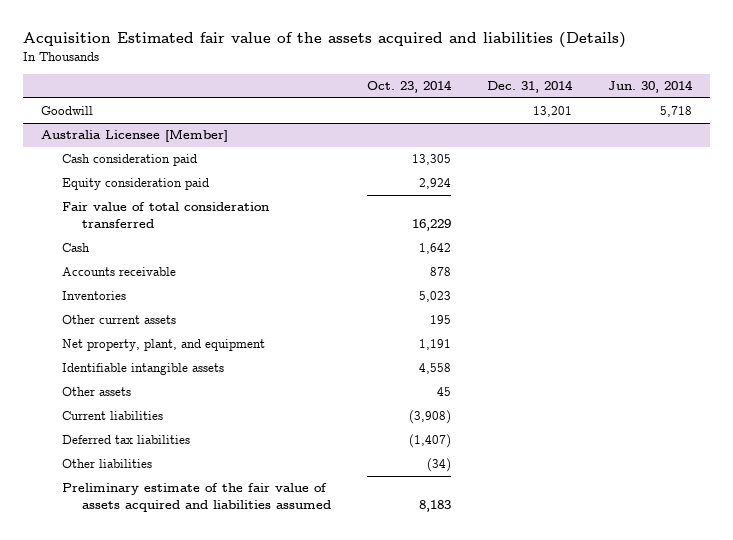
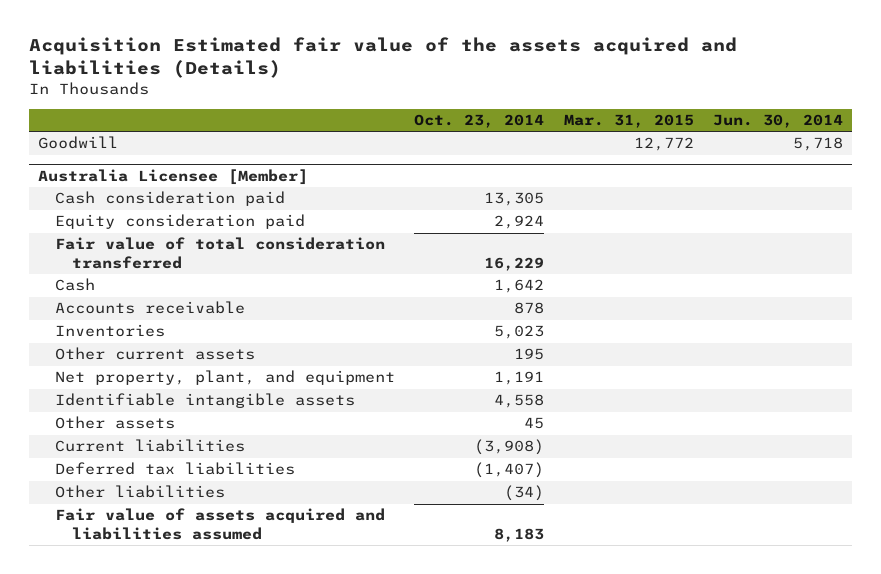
[487,80,574,94] Dec. 31, 2014 -> none
none -> [563,114,694,129] Mar. 31, 2015
[61,483,332,513] Preliminary estimate of the fair value of assets acquired and liabilities assumed -> [54,508,385,540] Fair value of assets acquired and liabilities assumed

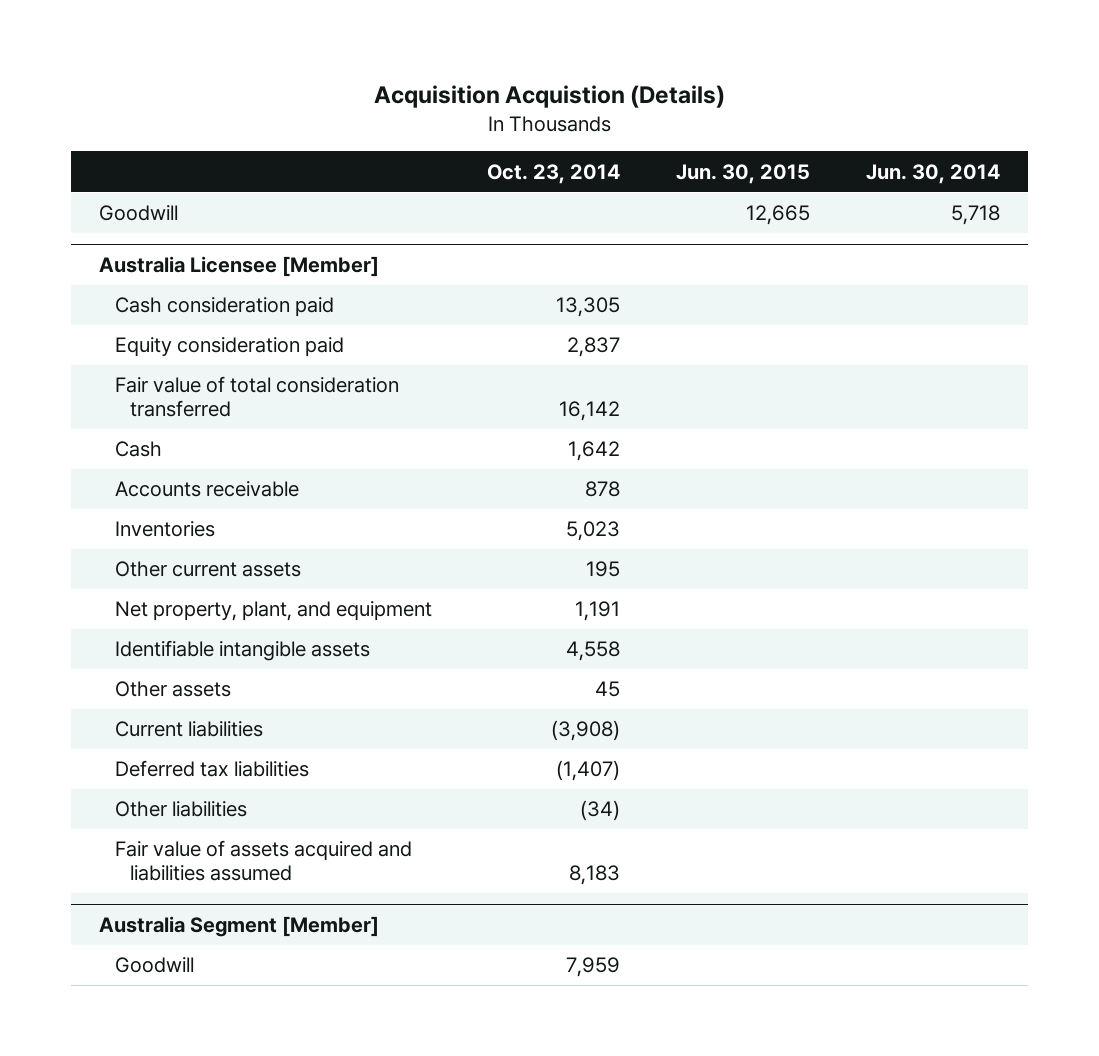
[28,37,737,79] Acquisition Estimated fair value of the assets acquired and liabilities (Details) -> [373,85,725,109] Acquisition Acquistion (Details)
[563,114,694,129] Mar. 31, 2015 -> none
none -> [676,163,811,184] Jun. 30, 2015
[494,215,545,230] 2,924 -> [567,337,621,358] 2,837
[484,256,545,271] 16,229 -> [559,401,621,422] 16,142
none -> [99,916,380,938] Australia Segment [Member]
none -> [114,957,194,974] Goodwill

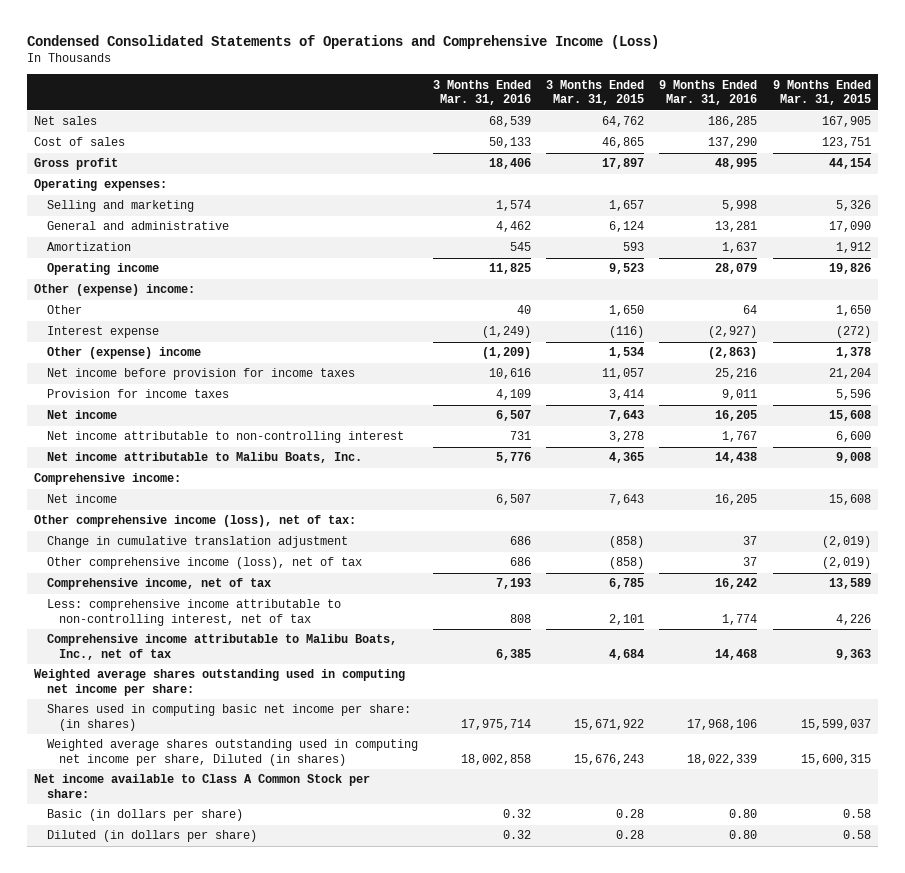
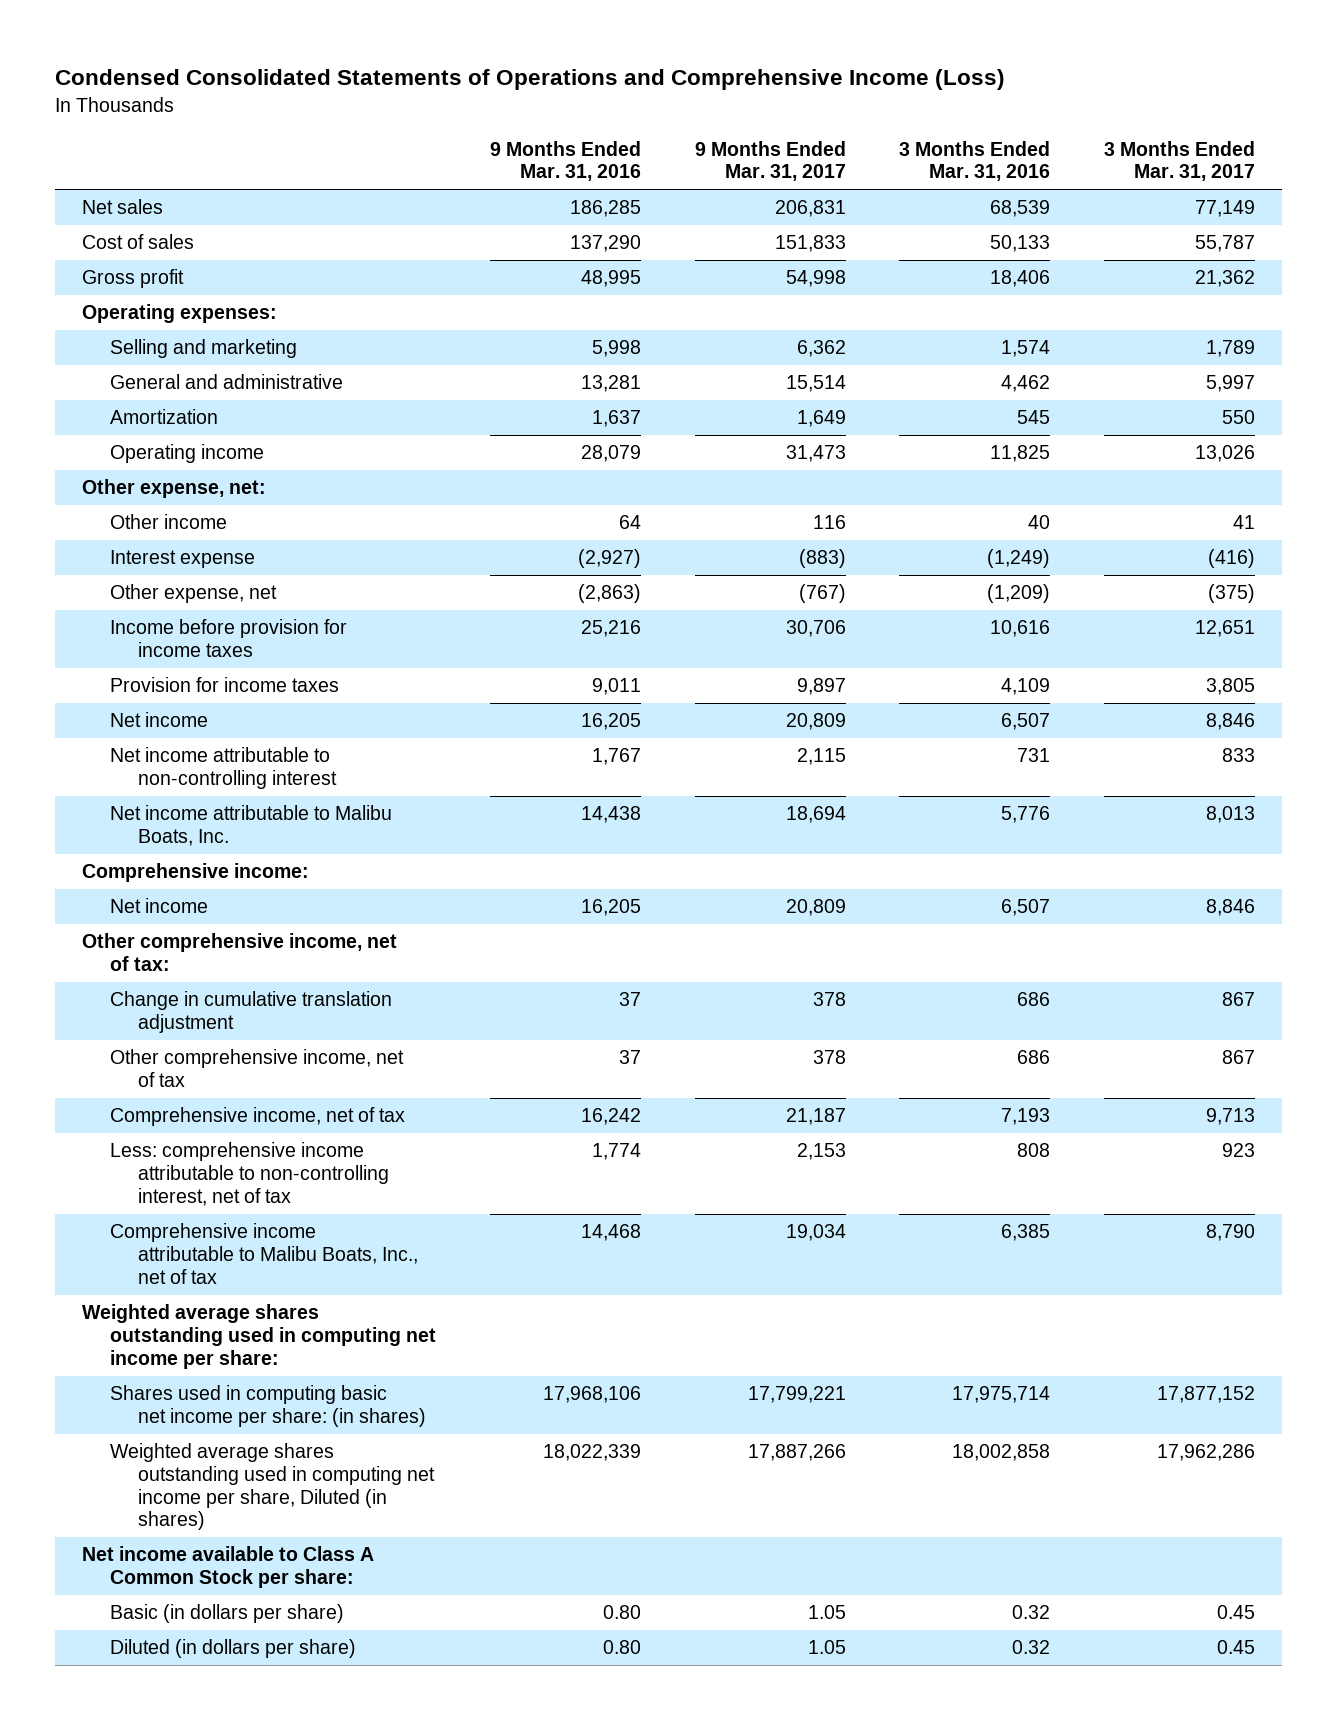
[546,79,645,106] 3 Months Ended Mar. 31, 2015 -> none
[772,79,871,106] 9 Months Ended Mar. 31, 2015 -> none
none -> [694,140,846,182] 9 Months Ended Mar. 31, 2017
none -> [1104,140,1256,182] 3 Months Ended Mar. 31, 2017
[34,284,196,297] Other (expense) income: -> [81,479,266,499] Other expense, net:
[46,305,82,315] Other -> [109,514,227,530] Other income
[46,347,201,360] Other (expense) income -> [109,584,277,604] Other expense, net
[46,368,355,381] Net income before provision for income taxes -> [109,619,347,658] Income before provision for income taxes
[34,515,357,528] Other comprehensive income (loss), net of tax: -> [81,933,397,972] Other comprehensive income, net of tax:
[46,557,362,570] Other comprehensive income (loss), net of tax -> [109,1049,404,1088] Other comprehensive income, net of tax

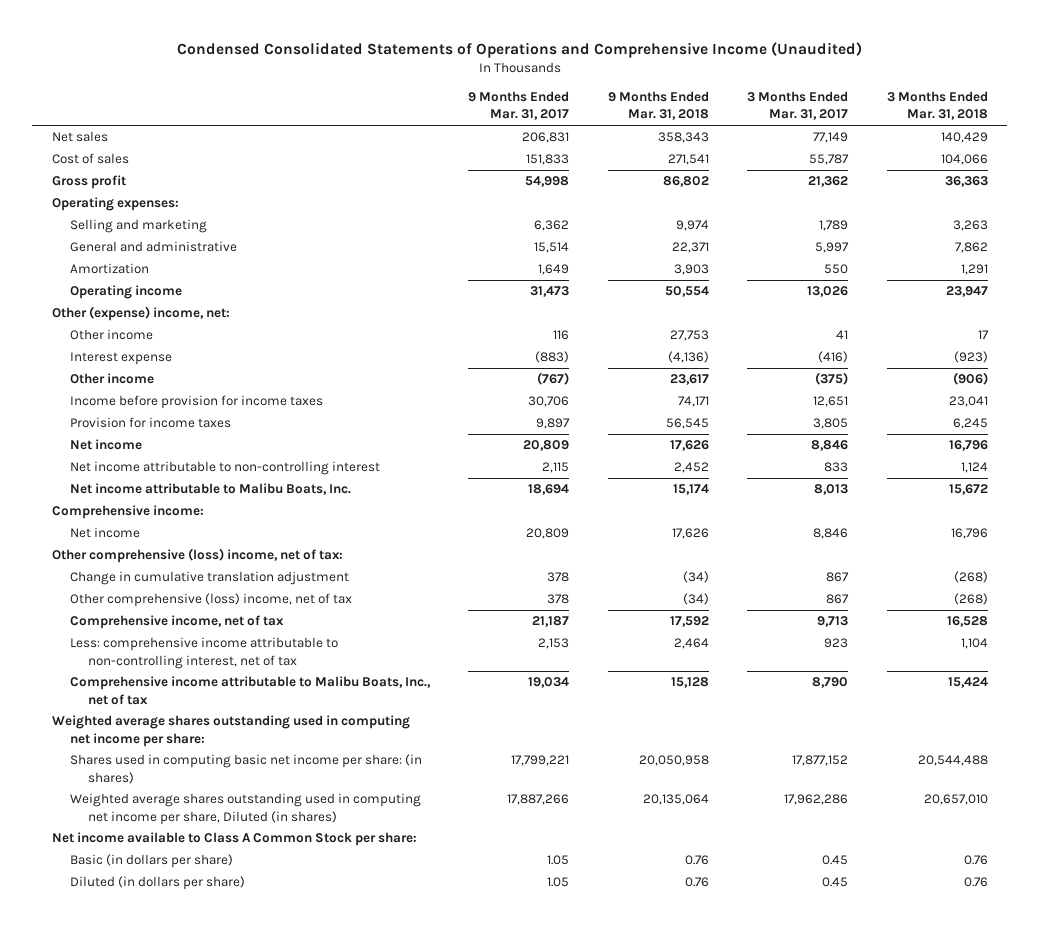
[54,69,1005,91] Condensed Consolidated Statements of Operations and Comprehensive Income (Loss) -> [176,41,862,58] Condensed Consolidated Statements of Operations and Comprehensive Income (Unaudited)
[489,140,641,182] 9 Months Ended Mar. 31, 2016 -> none
[899,140,1051,182] 3 Months Ended Mar. 31, 2016 -> none
none -> [607,91,709,121] 9 Months Ended Mar. 31, 2018
none -> [886,91,988,121] 3 Months Ended Mar. 31, 2018
[81,479,266,499] Other expense, net: -> [51,306,230,322] Other (expense) income, net:
[109,584,277,604] Other expense, net -> [69,373,154,385] Other income
[81,933,397,972] Other comprehensive income, net of tax: -> [51,548,343,564] Other comprehensive (loss) income, net of tax:
[109,1049,404,1088] Other comprehensive income, net of tax -> [69,593,352,608] Other comprehensive (loss) income, net of tax

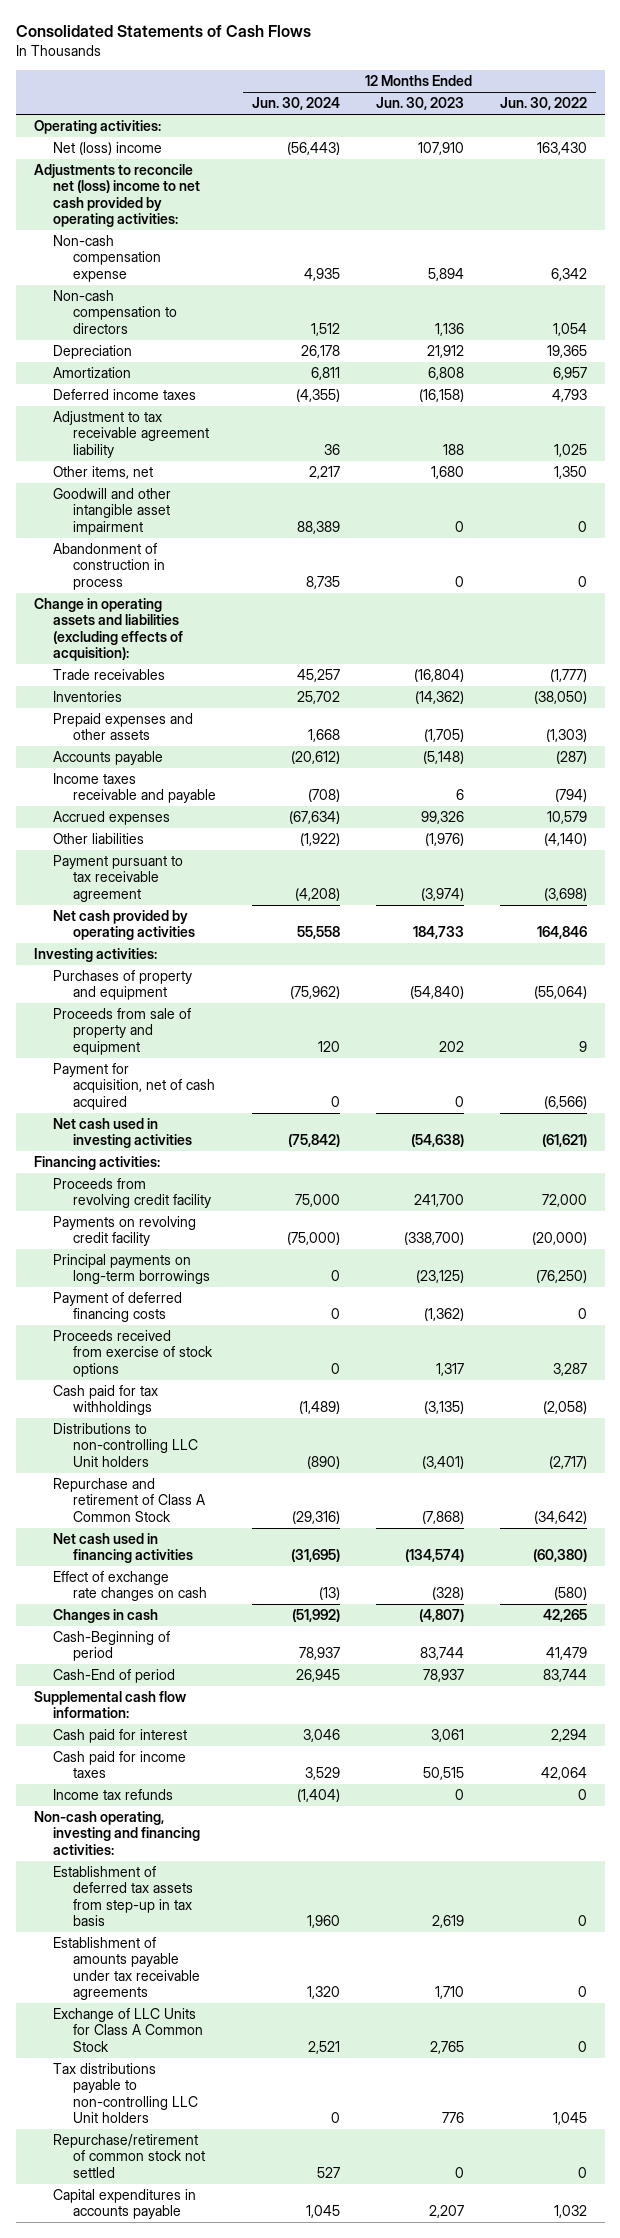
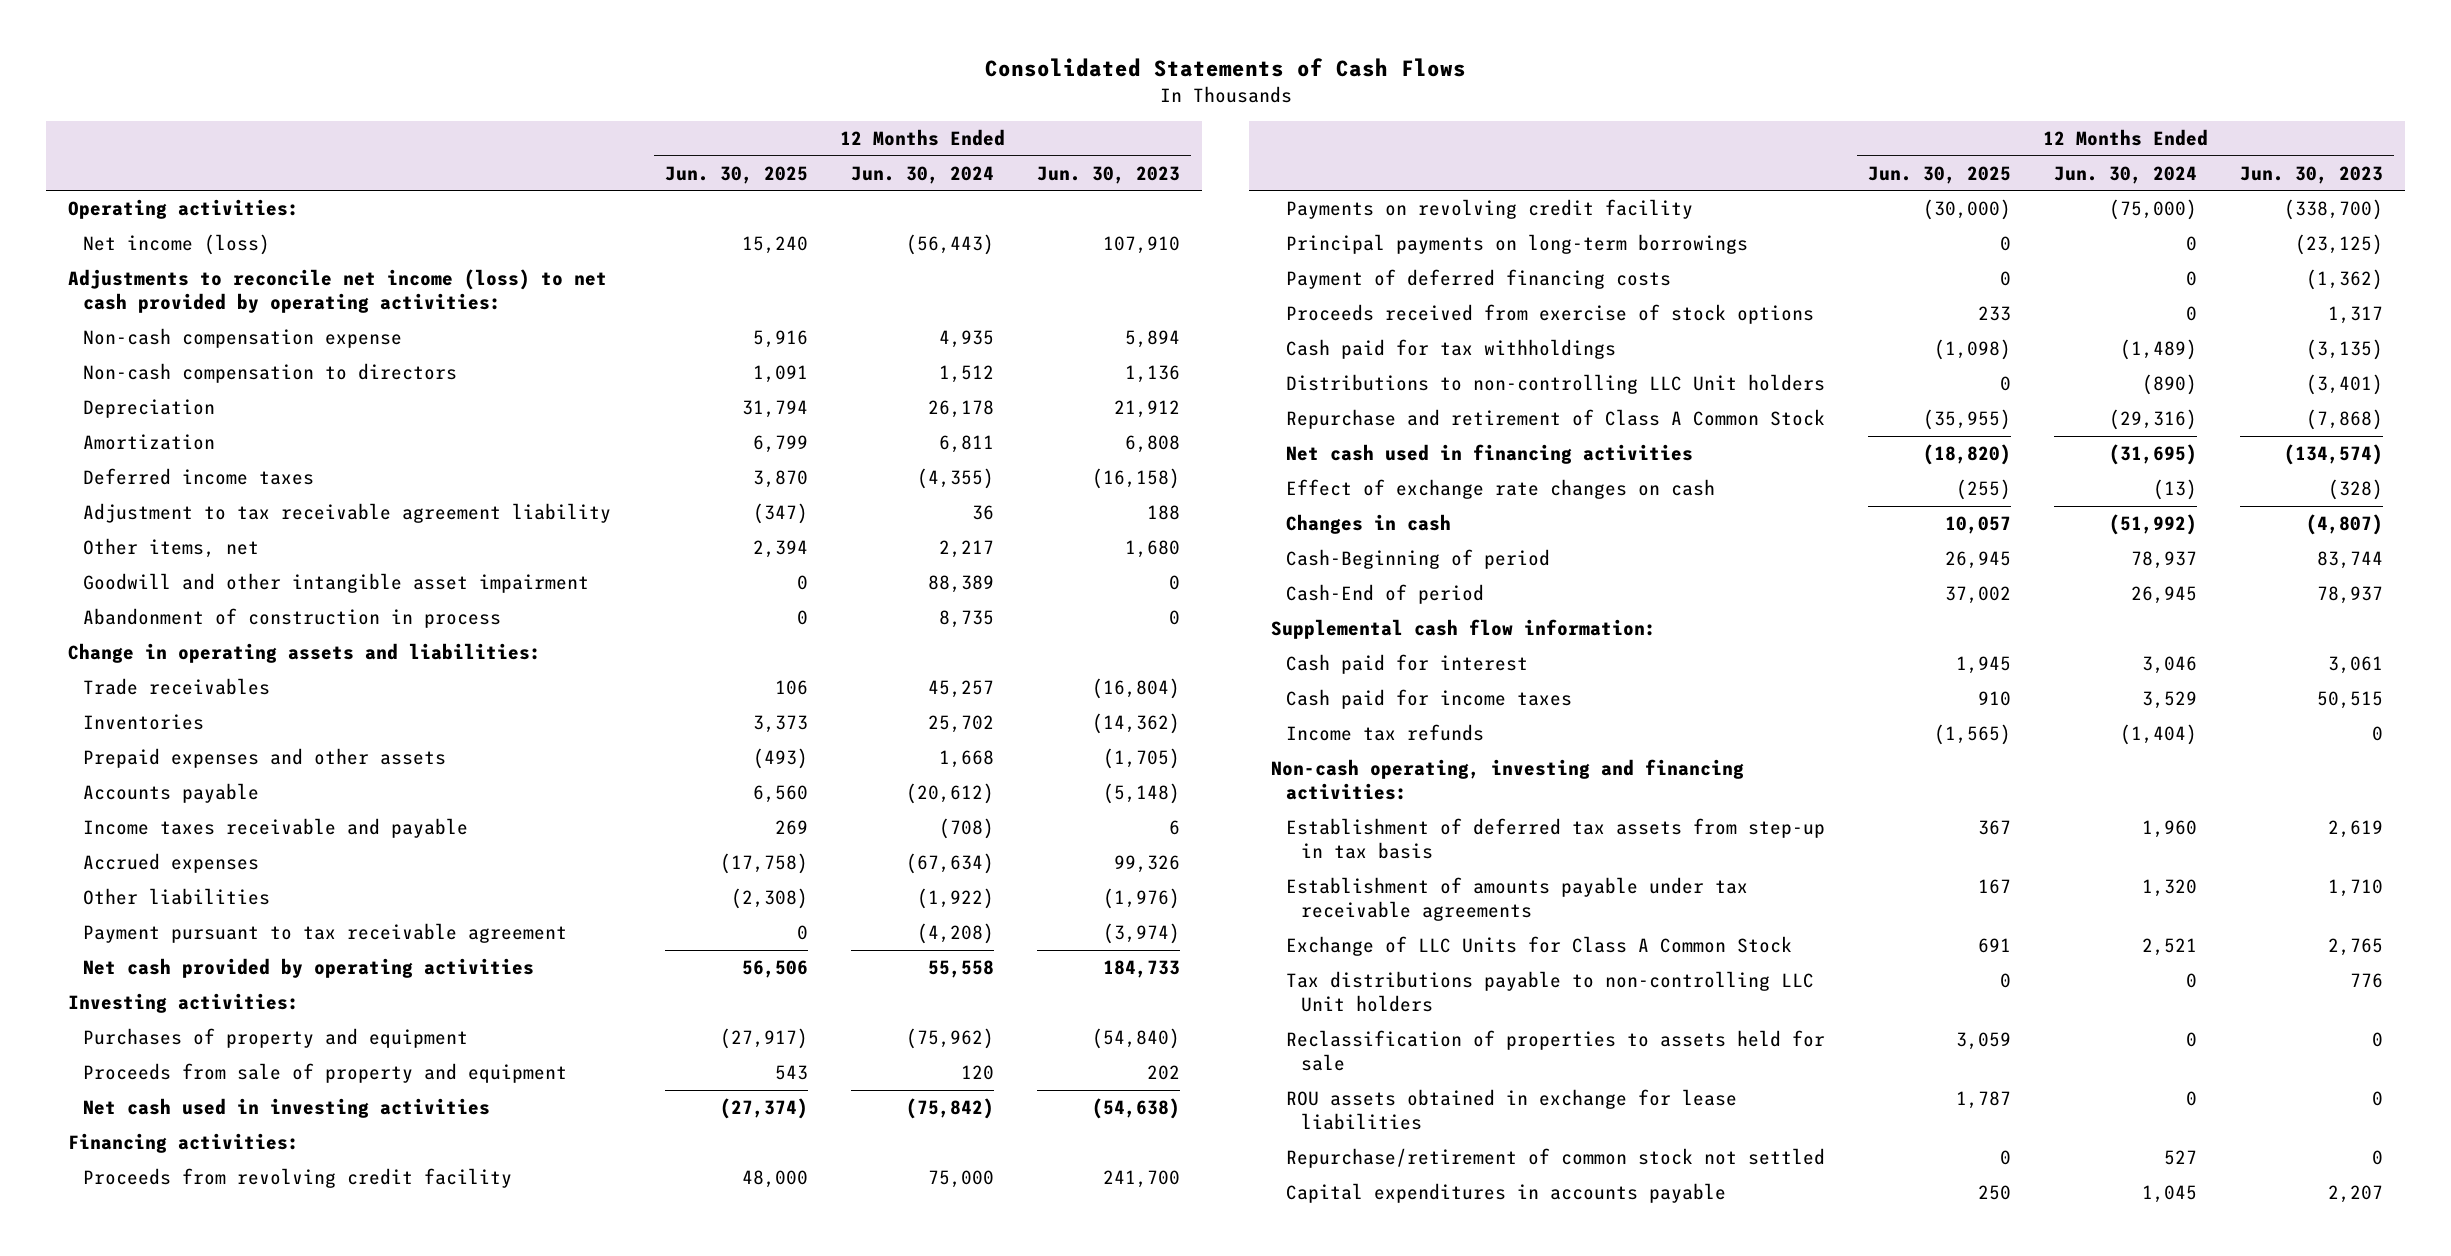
[499,97,587,111] Jun. 30, 2022 -> none
none -> [665,165,809,184] Jun. 30, 2025
[53,142,163,156] Net (loss) income -> [82,234,270,256] Net income (loss)
[33,164,201,227] Adjustments to reconcile net (loss) income to net cash provided by operating activities: -> [67,269,607,314] Adjustments to reconcile net income (loss) to net cash provided by operating activities:
[33,598,184,661] Change in operating assets and liabilities (excluding effects of acquisition): -> [67,643,541,664] Change in operating assets and liabilities:
[53,1063,215,1110] Payment for acquisition, net of cash acquired -> none
none -> [1286,1030,1826,1072] Reclassification of properties to assets held for sale
none -> [1286,1089,1738,1131] ROU assets obtained in exchange for lease liabilities

